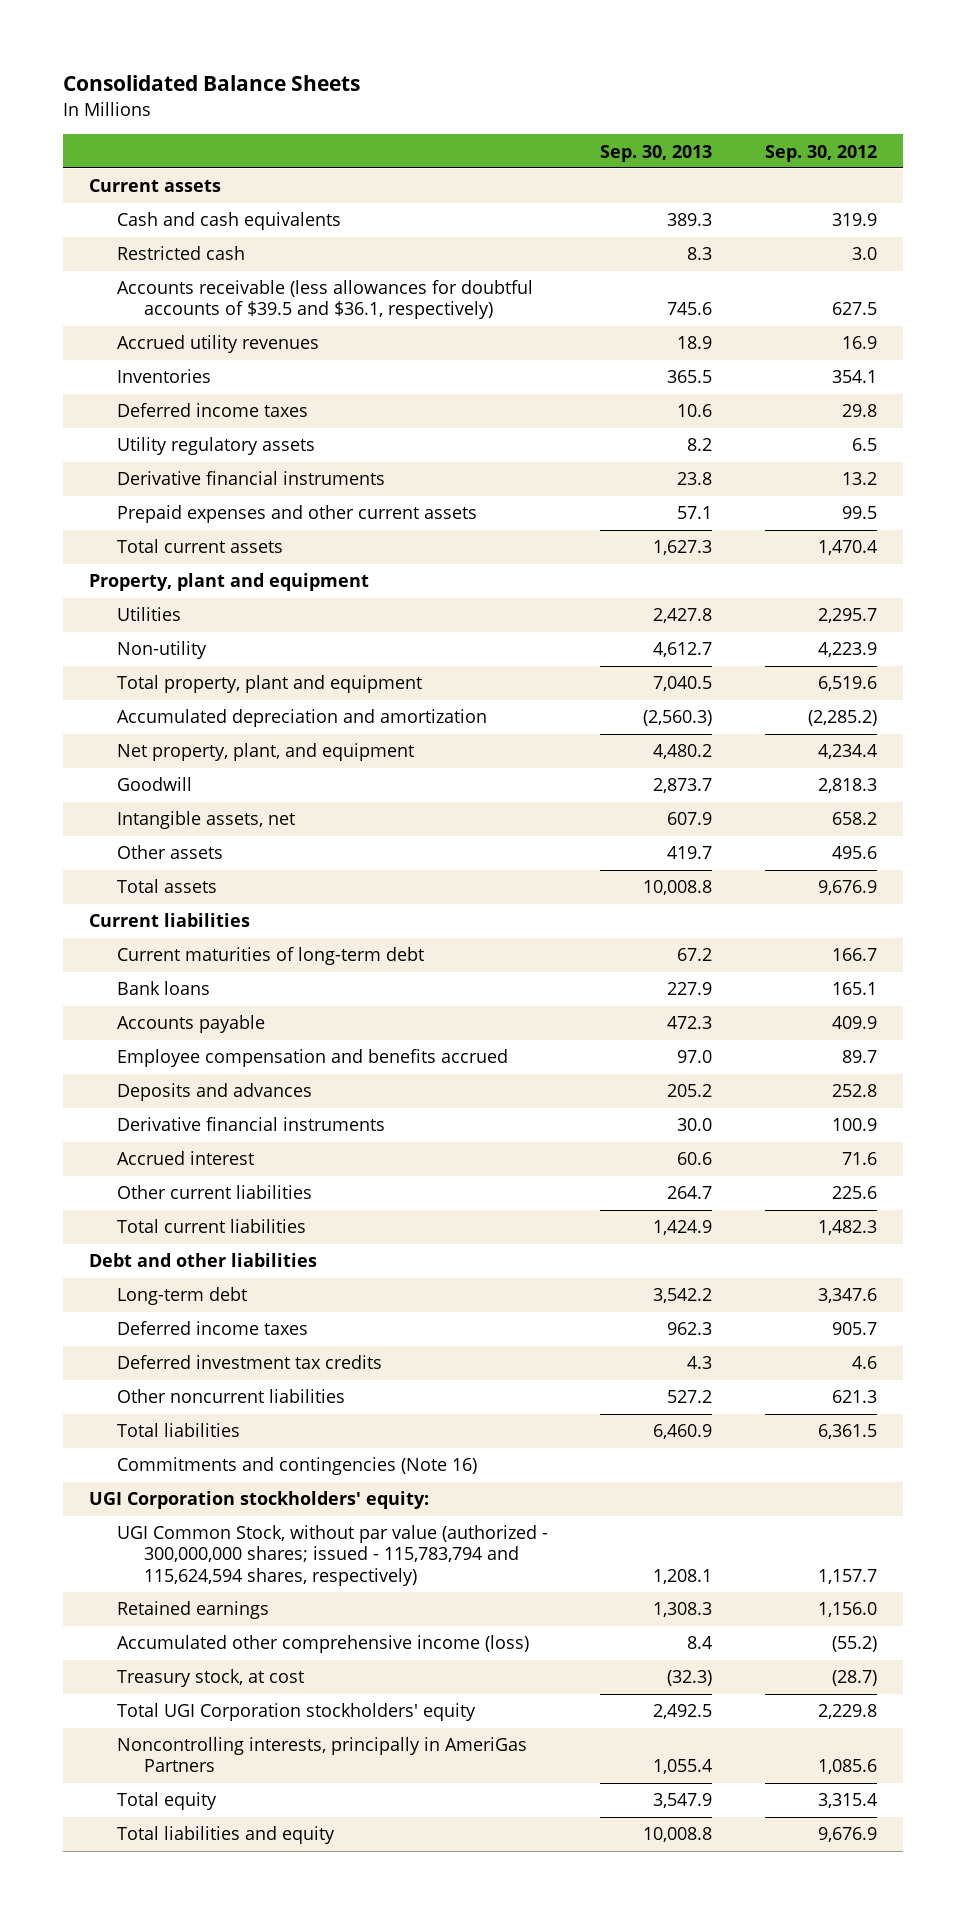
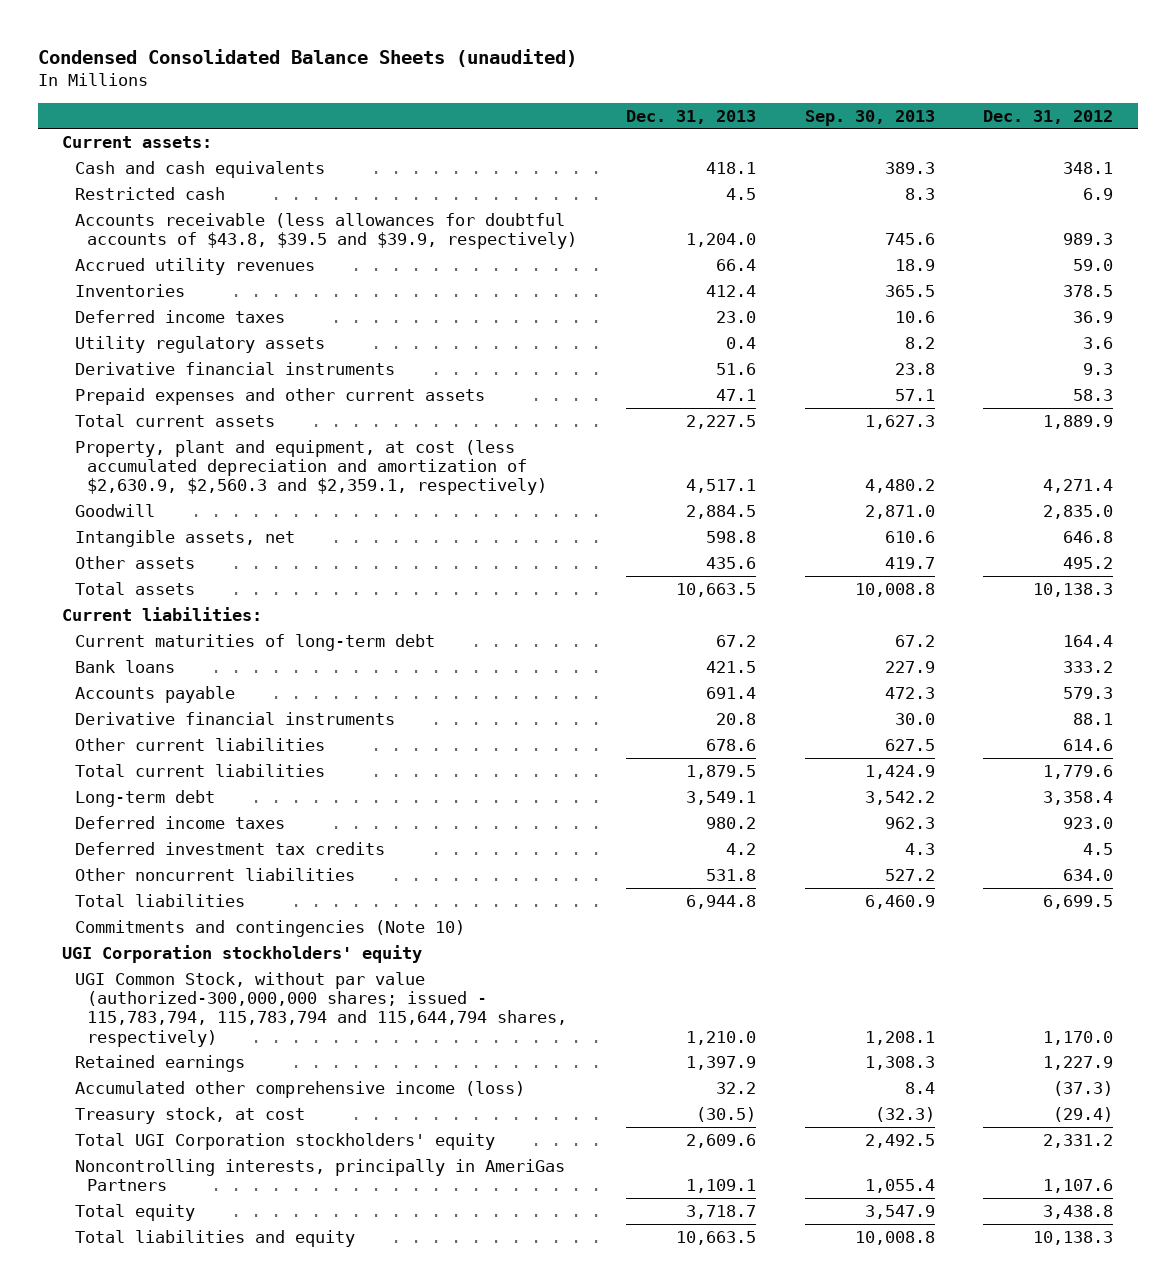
[63,75,361,92] Consolidated Balance Sheets -> [37,48,577,67] Condensed Consolidated Balance Sheets (unaudited)
[764,144,877,162] Sep. 30, 2012 -> none
none -> [625,109,756,124] Dec. 31, 2013
none -> [983,109,1114,124] Dec. 31, 2012
[89,179,222,193] Current assets -> [62,135,213,148] Current assets:
[116,280,533,320] Accounts receivable (less allowances for doubtful accounts of $39.5 and $36.1, respectively) -> [74,212,578,250] Accounts receivable (less allowances for doubtful accounts of $43.8, $39.5 and $39.9, respectively)
[89,573,370,592] Property, plant and equipment -> none
[116,607,181,622] Utilities -> none
[116,641,207,660] Non-utility -> none
[116,675,422,694] Total property, plant and equipment -> none
[116,709,487,728] Accumulated depreciation and amortization -> none
[116,743,414,762] Net property, plant, and equipment -> [74,439,548,496] Property, plant and equipment, at cost (less accumulated depreciation and amortization of $2,630.9, $2,560.3 and $2,359.1, respectively)
[653,778,713,794] 2,873.7 -> [864,504,935,519] 2,871.0
[667,812,713,826] 607.9 -> [884,530,935,543] 610.6
[89,913,251,928] Current liabilities -> [62,606,263,621] Current liabilities:
[116,1049,508,1068] Employee compensation and benefits accrued -> none
[116,1083,312,1102] Deposits and advances -> none
[116,1151,254,1166] Accrued interest -> none
[667,1186,713,1200] 264.7 -> [884,738,935,751] 627.5
[89,1253,318,1268] Debt and other liabilities -> none
[116,1457,477,1476] Commitments and contingencies (Note 16) -> [74,919,465,937] Commitments and contingencies (Note 10)
[89,1491,430,1510] UGI Corporation stockholders' equity: -> [62,944,423,963] UGI Corporation stockholders' equity
[116,1525,548,1586] UGI Common Stock, without par value (authorized - 300,000,000 shares; issued - 115,783,794 and 115,624,594 shares, respectively) -> [74,971,568,1047] UGI Common Stock, without par value (authorized-300,000,000 shares; issued - 115,783,794, 115,783,794 and 115,644,794 shares, respectively)

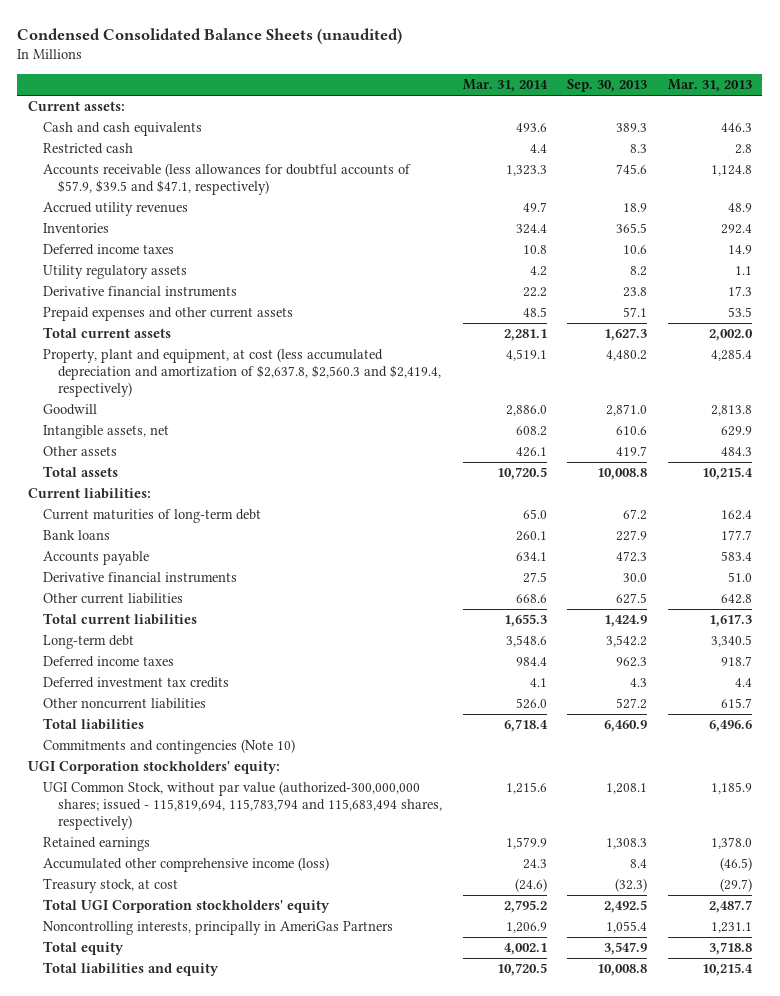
[625,109,756,124] Dec. 31, 2013 -> none
[983,109,1114,124] Dec. 31, 2012 -> none
none -> [462,79,548,93] Mar. 31, 2014
none -> [667,79,752,93] Mar. 31, 2013
[74,212,578,250] Accounts receivable (less allowances for doubtful accounts of $43.8, $39.5 and $39.9, respectively) -> [42,163,411,196] Accounts receivable (less allowances for doubtful accounts of $57.9, $39.5 and $47.1, respectively)
[74,439,548,496] Property, plant and equipment, at cost (less accumulated depreciation and amortization of $2,630.9, $2,560.3 and $2,359.1, respectively) -> [42,348,441,397] Property, plant and equipment, at cost (less accumulated depreciation and amortization of $2,637.8, $2,560.3 and $2,419.4, respectively)
[62,944,423,963] UGI Corporation stockholders' equity -> [27,761,280,775] UGI Corporation stockholders' equity:
[74,971,568,1047] UGI Common Stock, without par value (authorized-300,000,000 shares; issued - 115,783,794, 115,783,794 and 115,644,794 shares, respectively) -> [42,781,442,830] UGI Common Stock, without par value (authorized-300,000,000 shares; issued - 115,819,694, 115,783,794 and 115,683,494 shares, respectively)

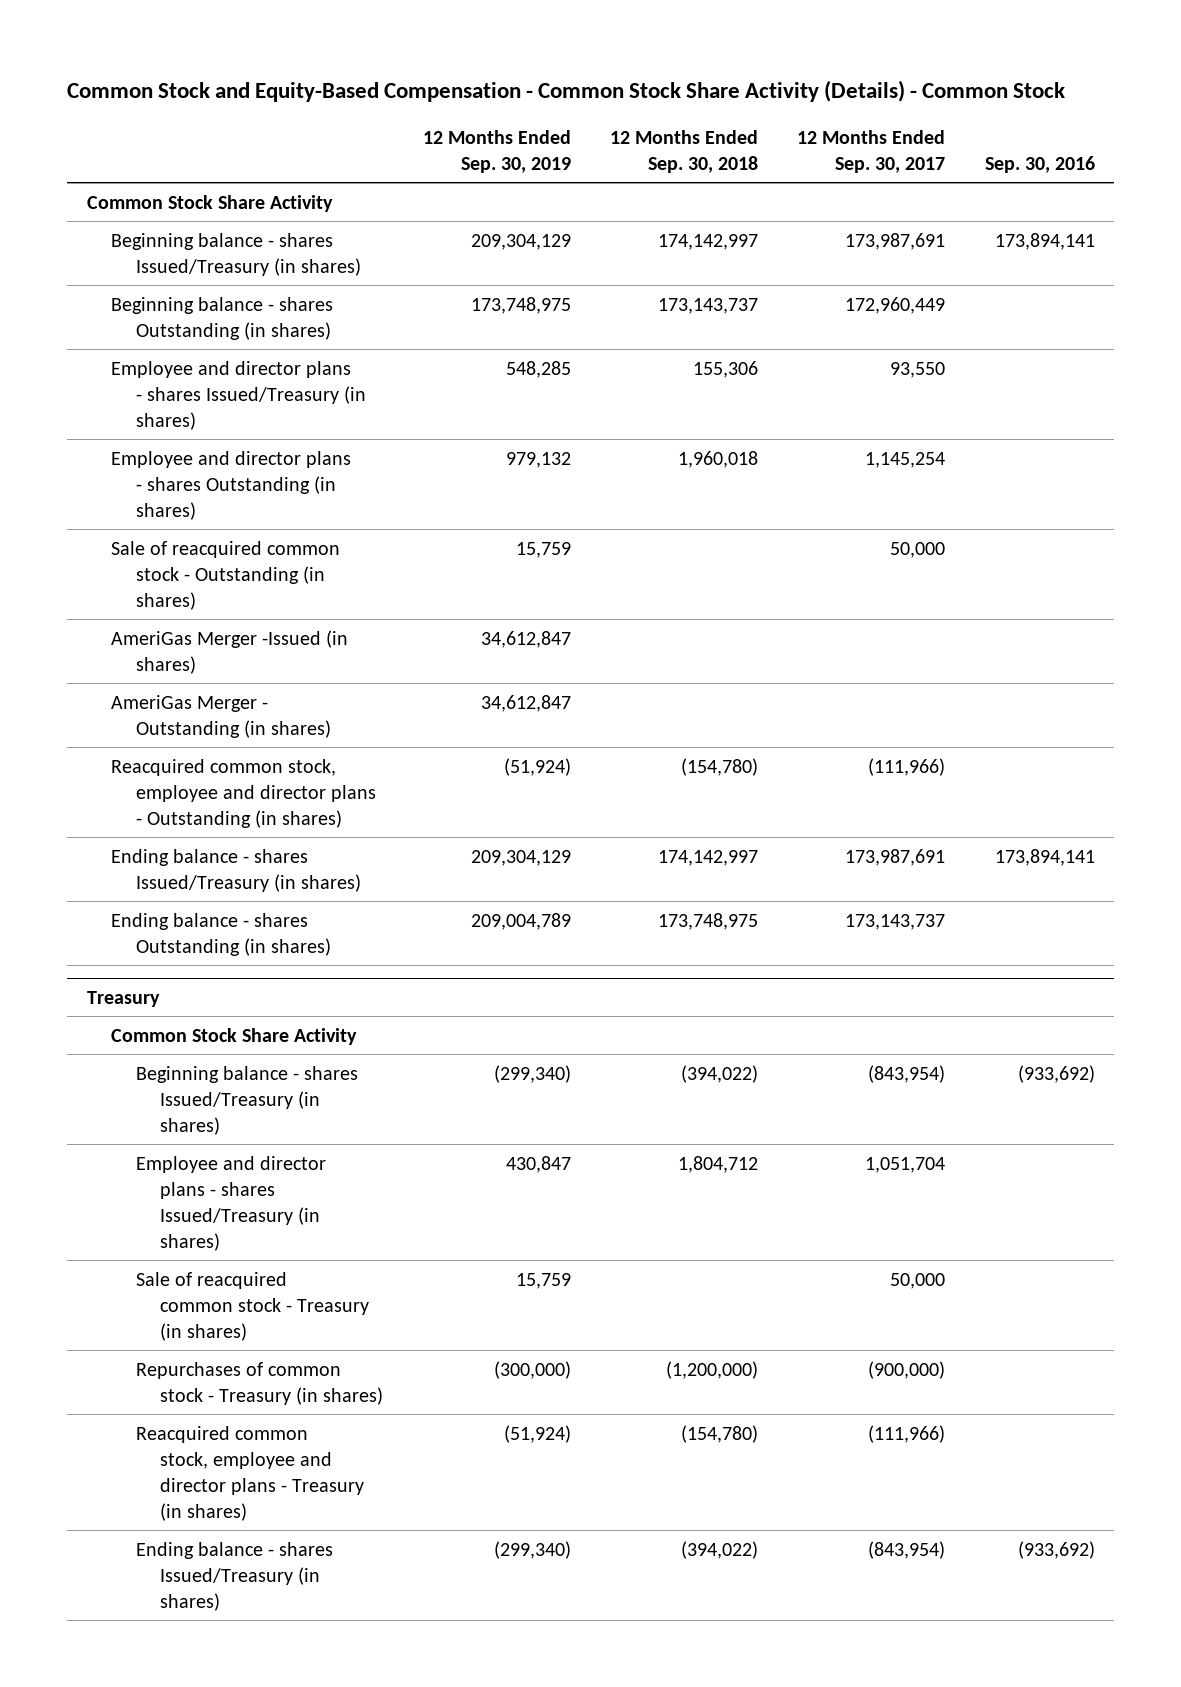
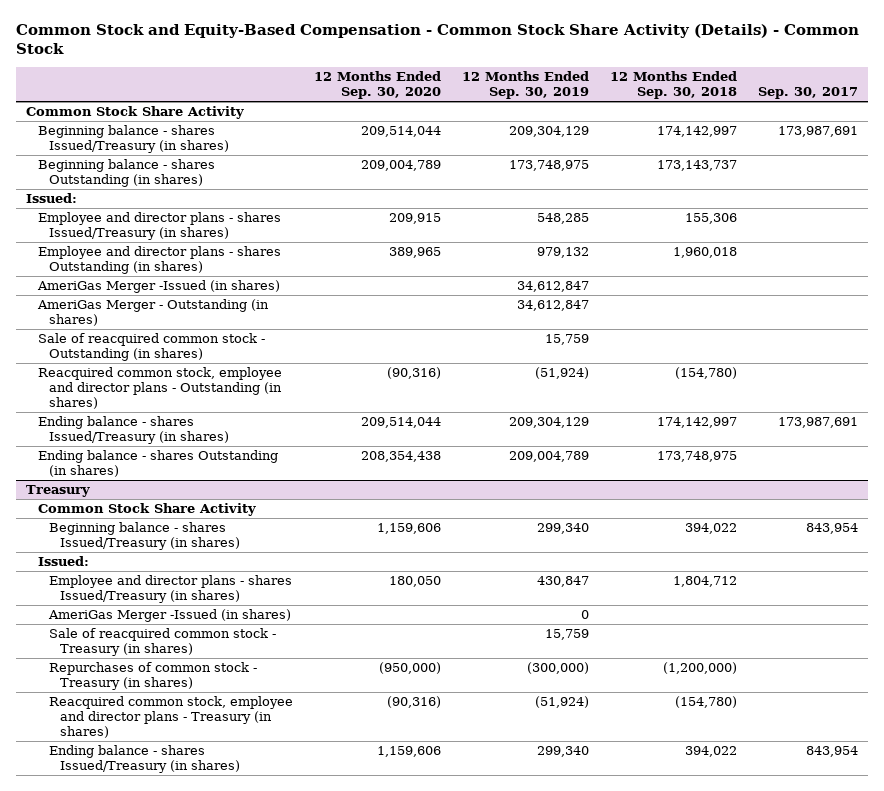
[797,129,946,173] 12 Months Ended Sep. 30, 2017 -> none
[984,155,1095,173] Sep. 30, 2016 -> none
none -> [313,71,441,99] 12 Months Ended Sep. 30, 2020
none -> [757,86,858,99] Sep. 30, 2017
none -> [26,193,78,204] Issued:
[111,540,341,610] Sale of reacquired common stock - Outstanding (in shares) -> [37,333,265,361] Sale of reacquired common stock - Outstanding (in shares)
[493,1064,571,1083] (299,340) -> [536,523,589,535] 299,340
[681,1064,759,1083] (394,022) -> [684,523,737,535] 394,022
none -> [37,556,89,567] Issued:
none -> [47,609,291,623] AmeriGas Merger -Issued (in shares)
[493,1540,571,1559] (299,340) -> [536,746,589,758] 299,340
[681,1540,759,1559] (394,022) -> [684,746,737,758] 394,022

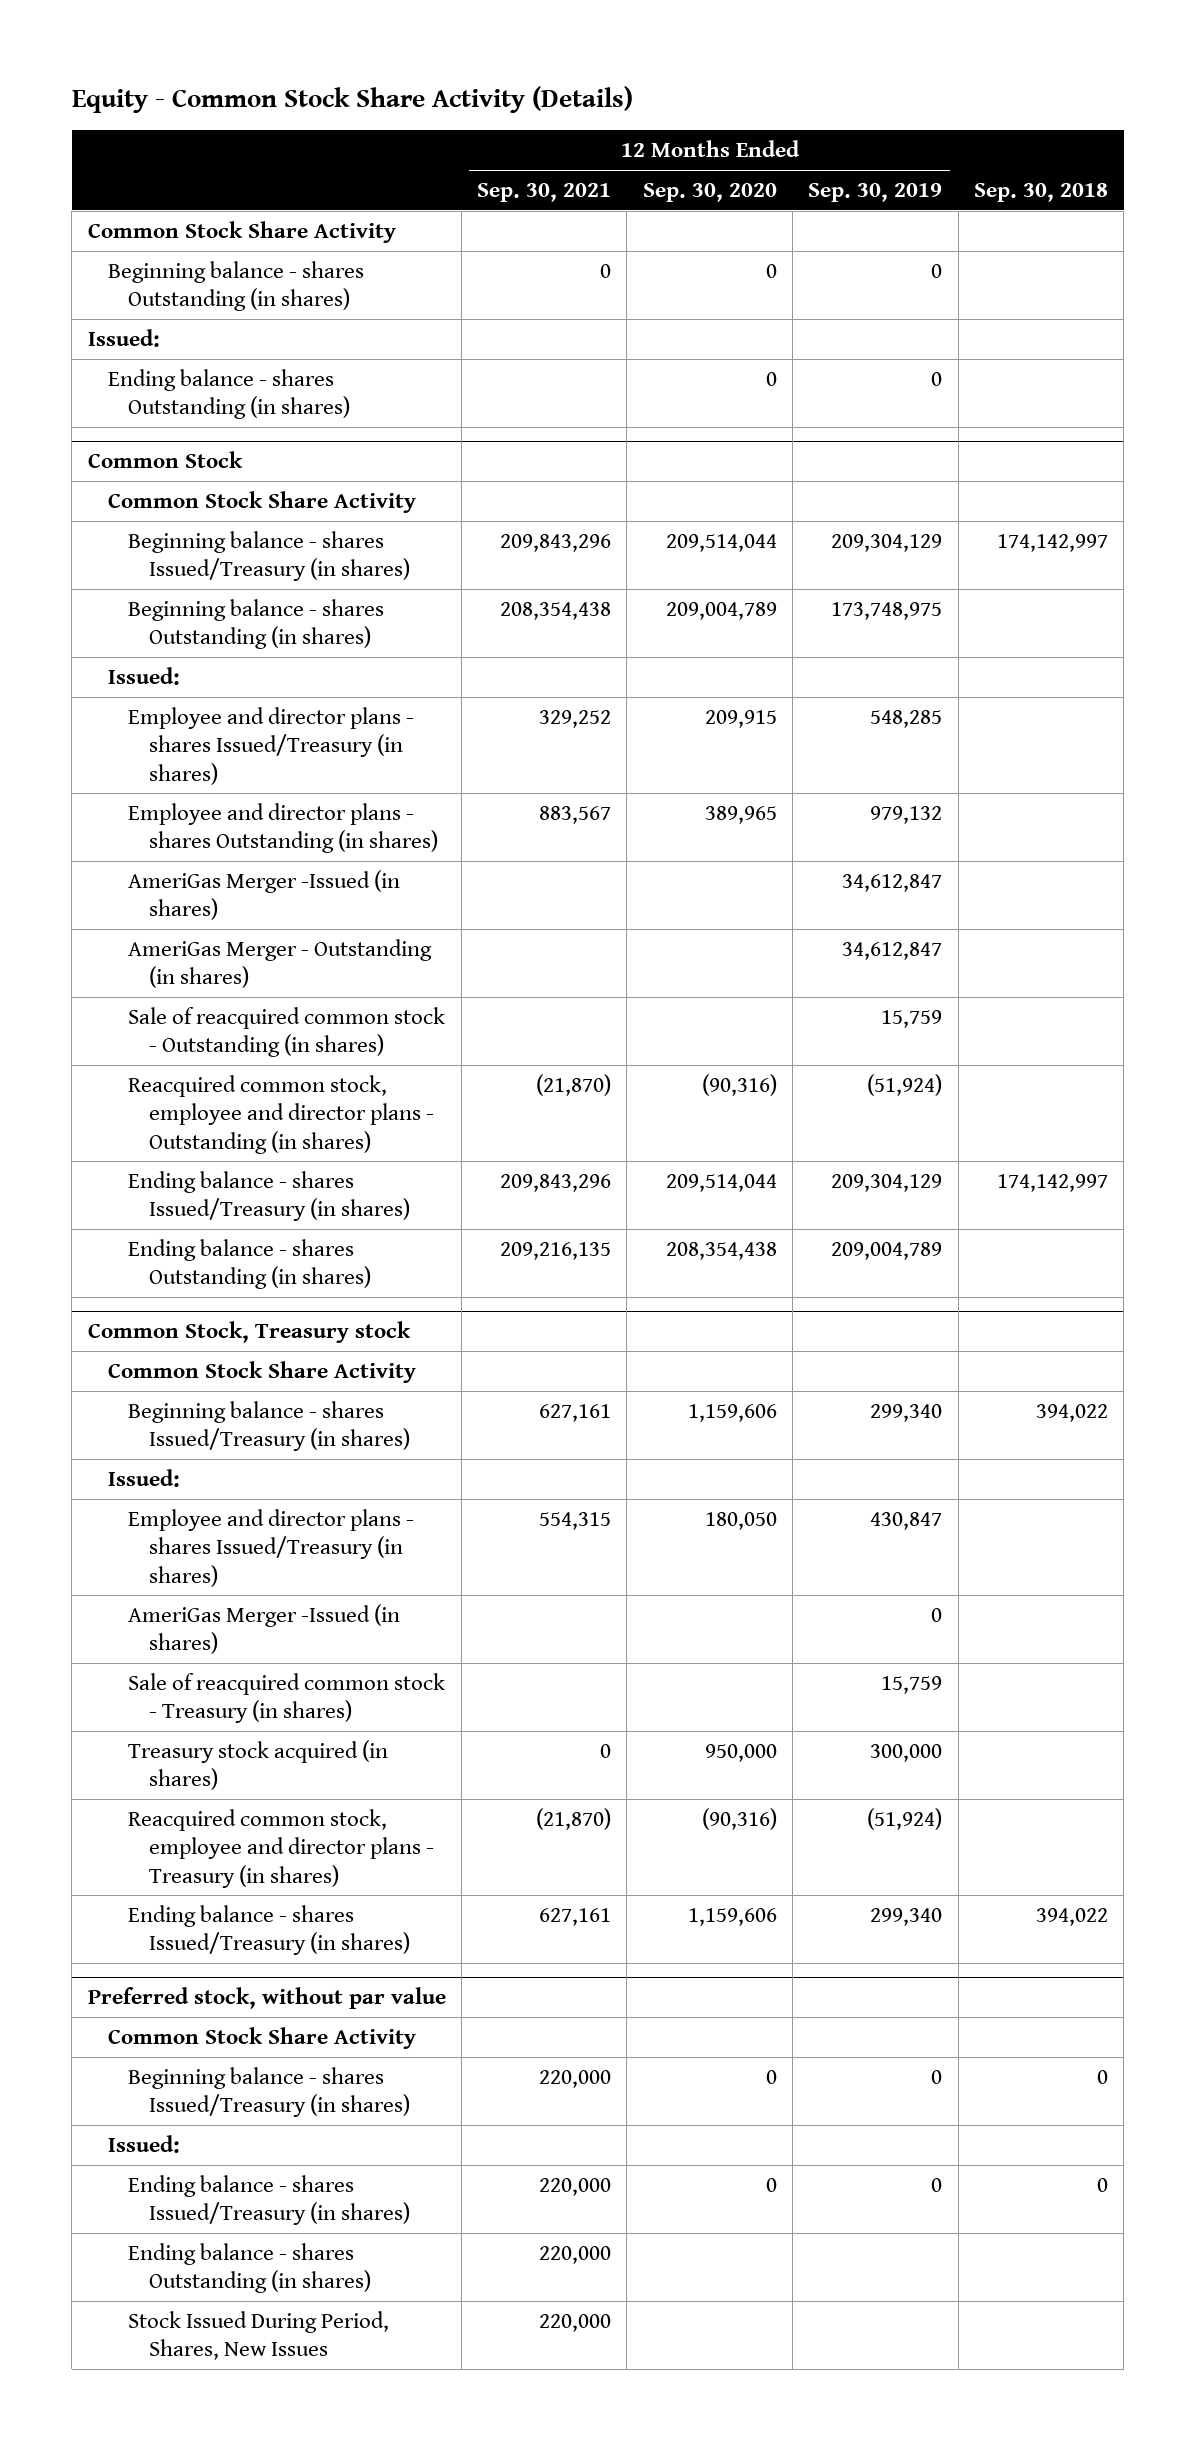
[15,24,859,55] Common Stock and Equity-Based Compensation - Common Stock Share Activity (Details) - Common Stock -> [71,86,633,114] Equity - Common Stock Share Activity (Details)
[609,71,737,99] 12 Months Ended Sep. 30, 2018 -> none
[757,86,858,99] Sep. 30, 2017 -> none
none -> [477,183,612,203] Sep. 30, 2021
none -> [973,183,1108,203] Sep. 30, 2018
none -> [107,260,364,312] Beginning balance - shares Outstanding (in shares)
none -> [87,328,160,347] Issued:
none -> [107,368,351,420] Ending balance - shares Outstanding (in shares)
none -> [87,451,243,469] Common Stock
none -> [107,490,416,513] Common Stock Share Activity
[26,485,91,498] Treasury -> none
none -> [87,1321,411,1344] Common Stock, Treasury stock
[48,662,257,690] Repurchases of common stock - Treasury (in shares) -> [128,1739,389,1791] Treasury stock acquired (in shares)
[378,662,441,675] (950,000) -> [704,1743,777,1762] 950,000
[526,662,589,675] (300,000) -> [870,1743,943,1762] 300,000
none -> [87,1987,446,2010] Preferred stock, without par value
none -> [107,2026,416,2049] Common Stock Share Activity
none -> [128,2066,410,2118] Beginning balance - shares Issued/Treasury (in shares)
none -> [107,2134,180,2153] Issued:
none -> [128,2174,410,2226] Ending balance - shares Issued/Treasury (in shares)
none -> [128,2242,371,2294] Ending balance - shares Outstanding (in shares)
none -> [128,2310,390,2361] Stock Issued During Period, Shares, New Issues

